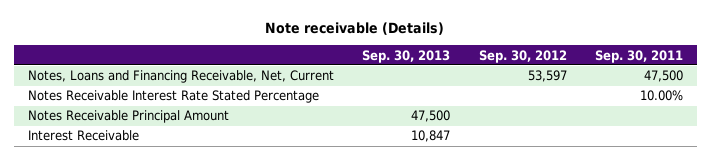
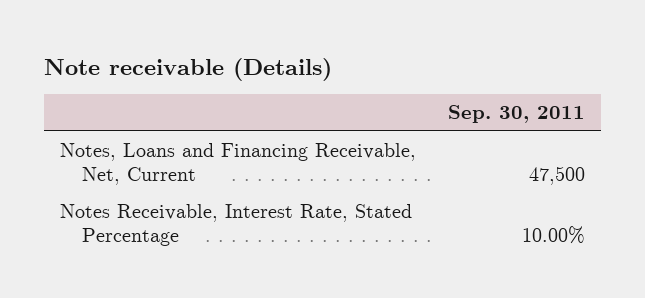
[362,49,451,63] Sep. 30, 2013 -> none
[478,49,567,63] Sep. 30, 2012 -> none
[27,110,229,124] Notes Receivable Principal Amount -> none
[27,130,139,142] Interest Receivable -> none
[27,90,319,104] Notes Receivable Interest Rate Stated Percentage -> [60,204,413,247] Notes Receivable, Interest Rate, Stated Percentage

